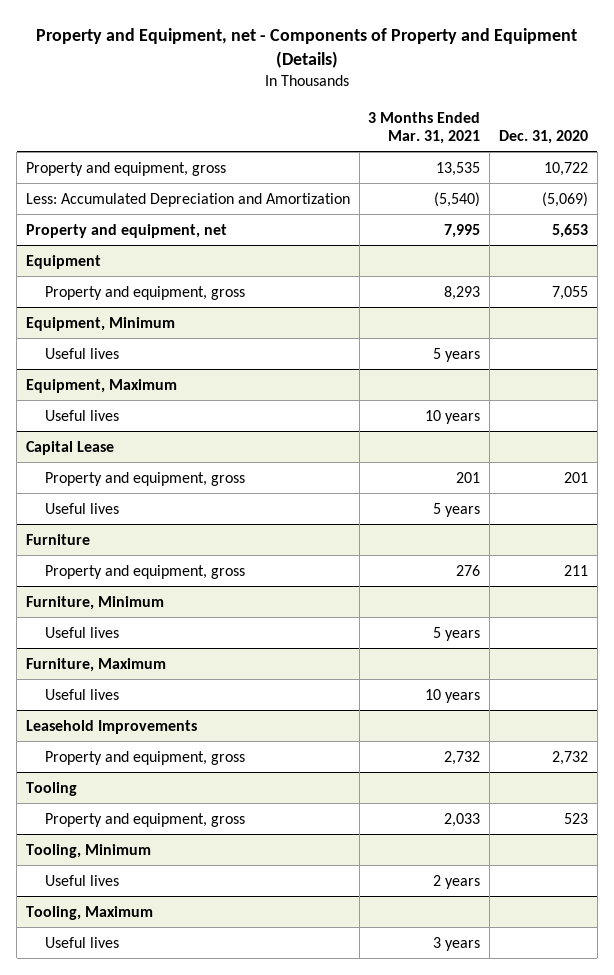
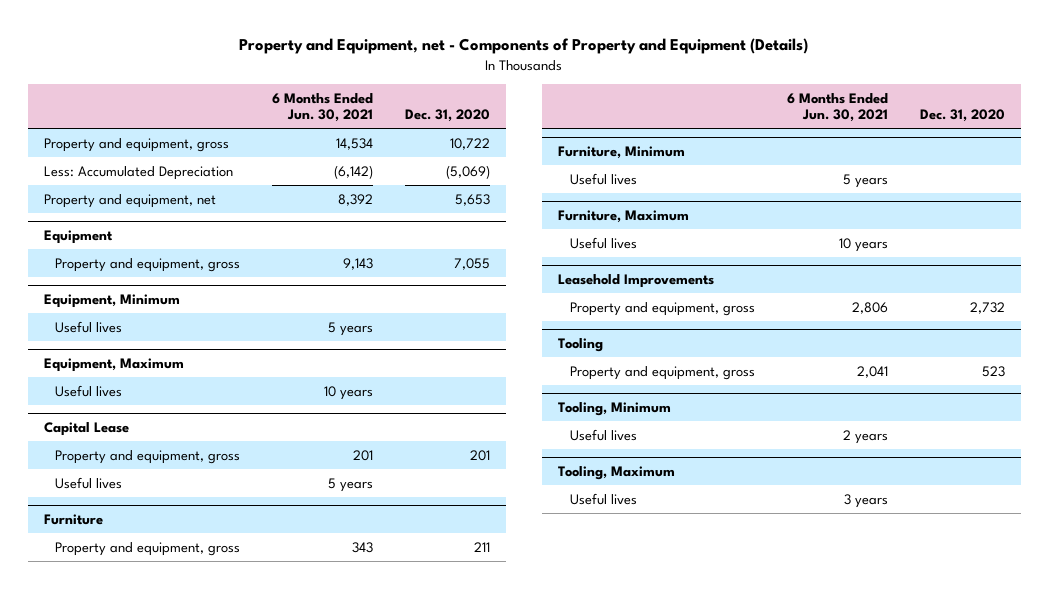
[368,111,481,145] 3 Months Ended Mar. 31, 2021 -> none
none -> [272,92,374,123] 6 Months Ended Jun. 30, 2021
[26,192,351,207] Less: Accumulated Depreciation and Amortization -> [43,165,233,180] Less: Accumulated Depreciation

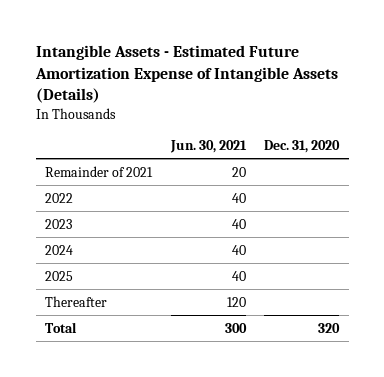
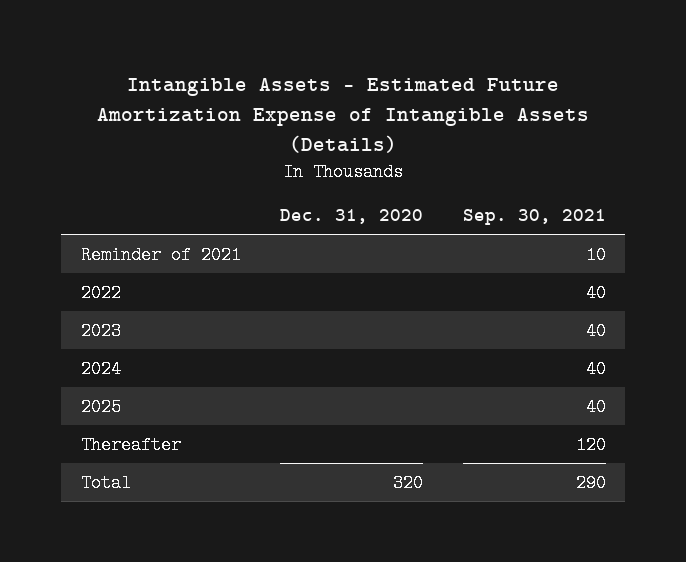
[169,139,247,153] Jun. 30, 2021 -> none
none -> [462,209,606,226] Sep. 30, 2021
[44,165,153,177] Remainder of 2021 -> [80,245,241,264] Reminder of 2021

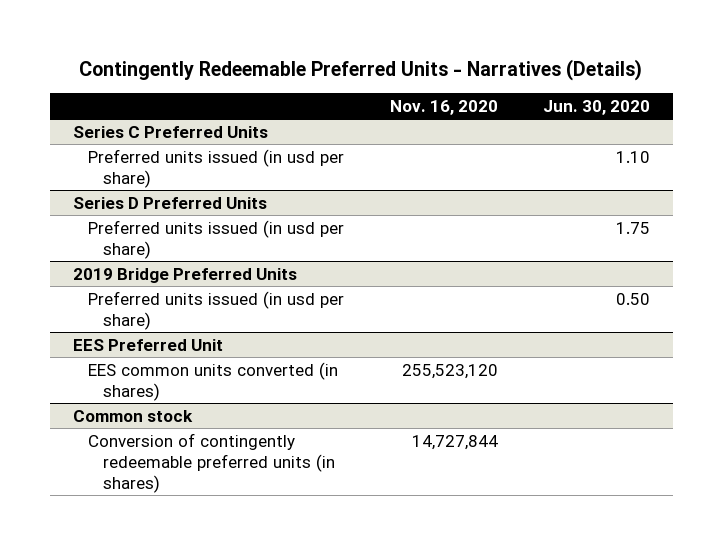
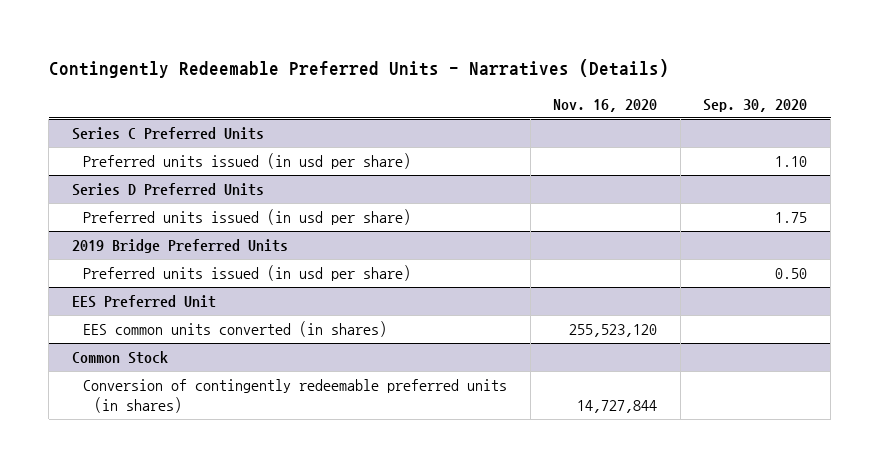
[542,99,650,115] Jun. 30, 2020 -> none
none -> [703,98,808,112] Sep. 30, 2020
[72,409,193,422] Common stock -> [71,351,168,365] Common Stock

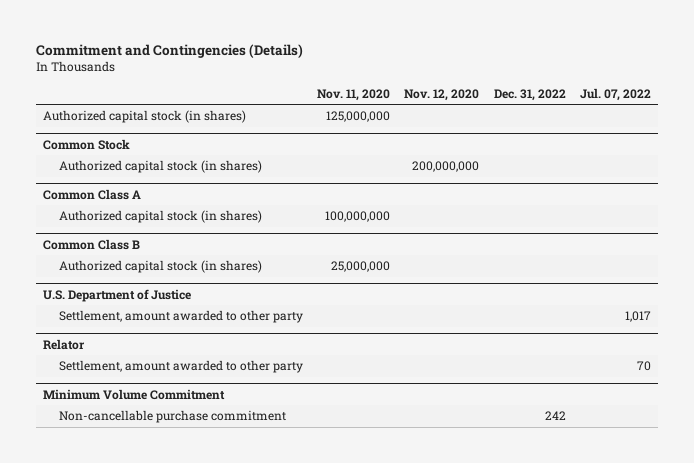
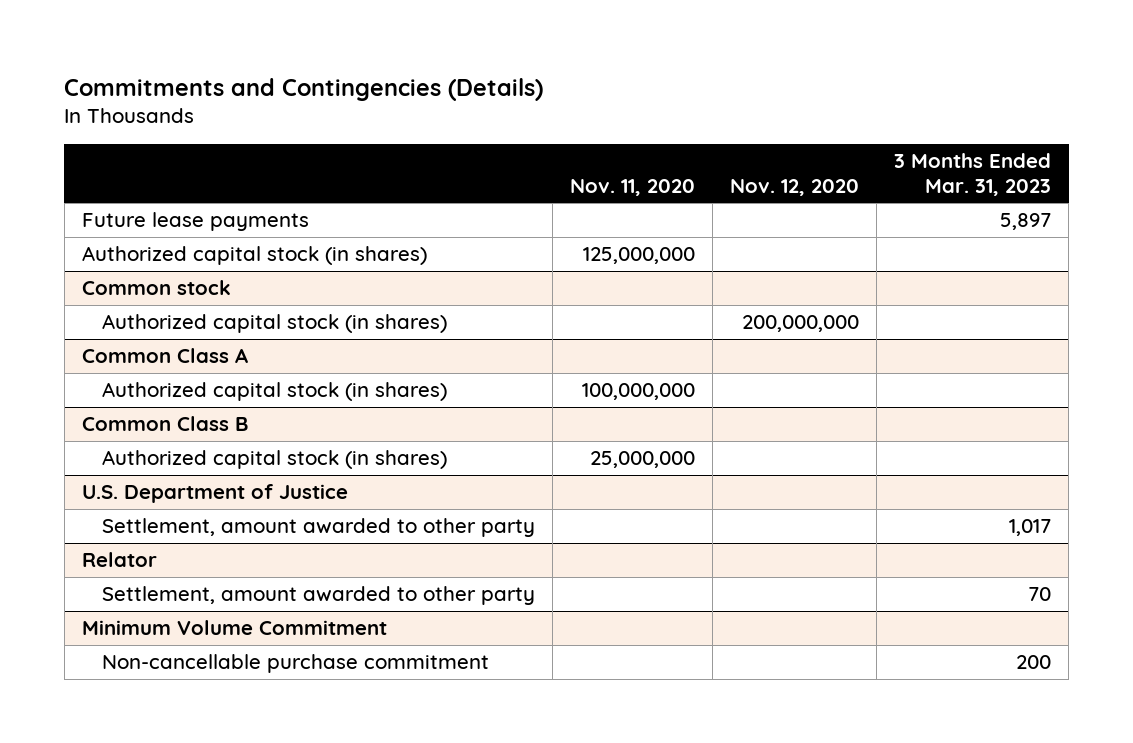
[36,43,304,58] Commitment and Contingencies (Details) -> [64,77,544,101] Commitments and Contingencies (Details)
[493,88,566,101] Dec. 31, 2022 -> none
[580,87,652,101] Jul. 07, 2022 -> none
none -> [894,153,1052,196] 3 Months Ended Mar. 31, 2023
none -> [81,212,309,232] Future lease payments
[43,138,131,150] Common Stock -> [81,280,231,296] Common stock

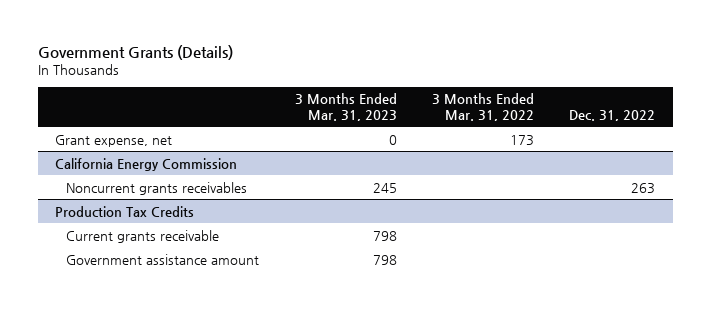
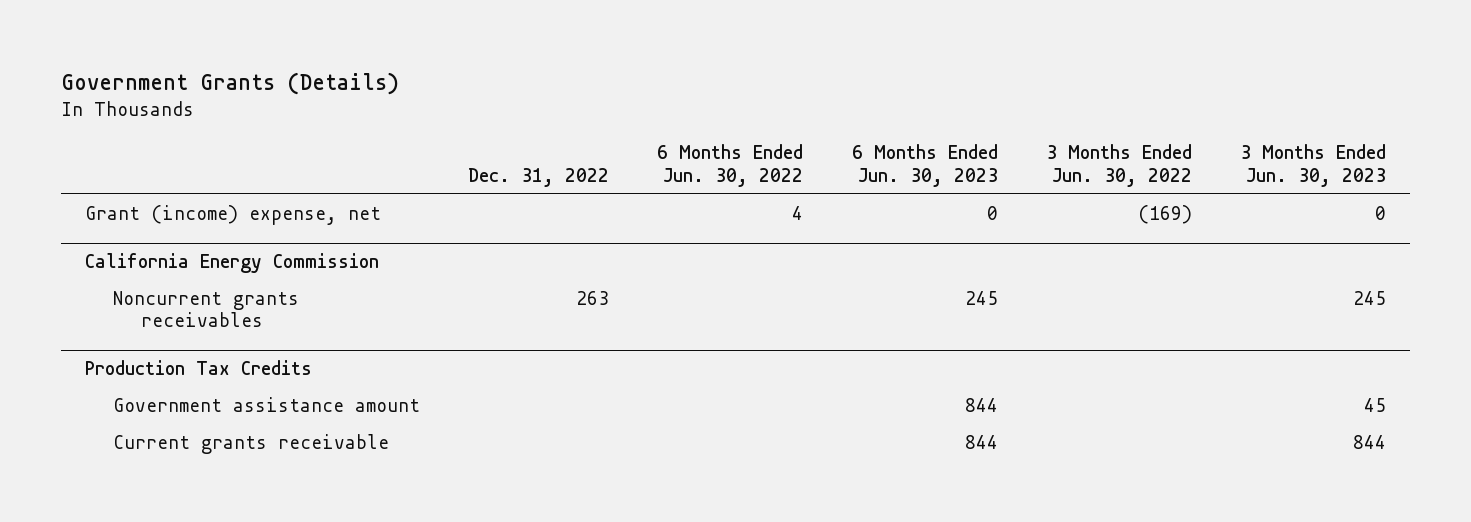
[294,93,397,121] 3 Months Ended Mar. 31, 2023 -> none
[431,93,534,121] 3 Months Ended Mar. 31, 2022 -> none
none -> [657,144,804,187] 6 Months Ended Jun. 30, 2022
none -> [851,144,998,187] 6 Months Ended Jun. 30, 2023
none -> [1045,144,1192,187] 3 Months Ended Jun. 30, 2022
none -> [1240,144,1387,187] 3 Months Ended Jun. 30, 2023
[55,134,173,147] Grant expense, net -> [84,204,381,225] Grant (income) expense, net
[66,229,220,243] Current grants receivable -> [113,433,390,454] Current grants receivable

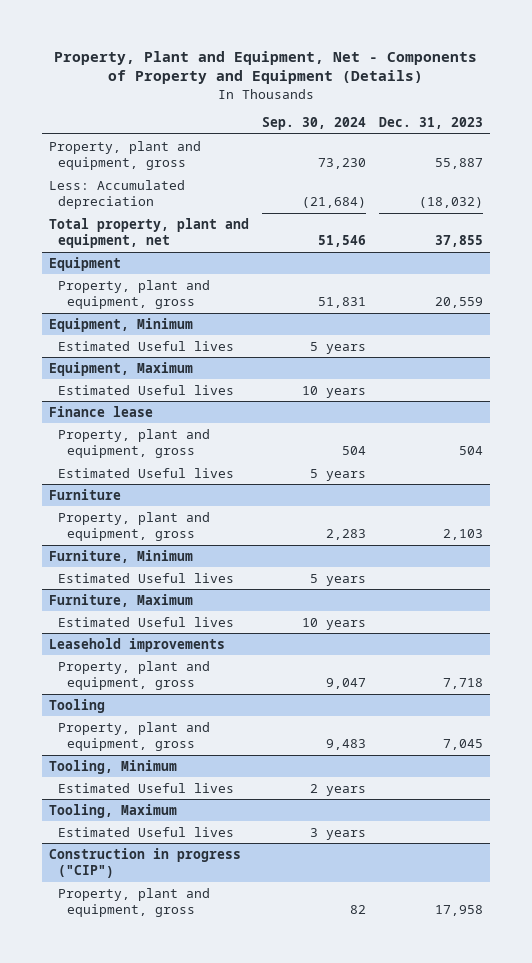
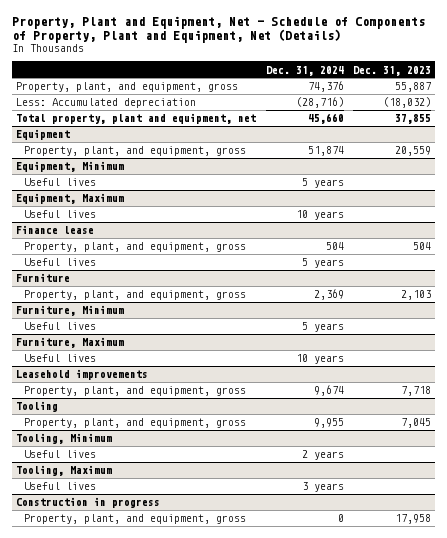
[54,50,478,85] Property, Plant and Equipment, Net - Components of Property and Equipment (Details) -> [11,15,425,44] Property, Plant and Equipment, Net - Schedule of Components of Property, Plant and Equipment, Net (Details)
[262,117,367,131] Sep. 30, 2024 -> none
none -> [265,65,344,76] Dec. 31, 2024
[48,140,201,171] Property, plant and equipment, gross -> [16,82,239,93] Property, plant, and equipment, gross
[57,279,210,310] Property, plant and equipment, gross -> [23,146,246,157] Property, plant, and equipment, gross
[57,340,234,351] Estimated Useful lives -> [23,178,96,187] Useful lives
[57,384,234,395] Estimated Useful lives -> [23,210,96,219] Useful lives
[57,428,210,459] Property, plant and equipment, gross -> [23,242,246,253] Property, plant, and equipment, gross
[57,467,234,478] Estimated Useful lives -> [23,258,96,267] Useful lives
[57,511,210,542] Property, plant and equipment, gross -> [23,290,246,301] Property, plant, and equipment, gross
[57,572,234,583] Estimated Useful lives -> [23,322,96,331] Useful lives
[57,616,234,627] Estimated Useful lives -> [23,354,96,363] Useful lives
[57,660,210,691] Property, plant and equipment, gross -> [23,386,246,397] Property, plant, and equipment, gross
[57,721,210,752] Property, plant and equipment, gross -> [23,418,246,429] Property, plant, and equipment, gross
[57,782,234,793] Estimated Useful lives -> [23,450,96,459] Useful lives
[57,826,234,837] Estimated Useful lives -> [23,482,96,491] Useful lives
[48,847,241,879] Construction in progress ("CIP") -> [16,497,161,509] Construction in progress
[57,887,210,918] Property, plant and equipment, gross -> [23,514,246,525] Property, plant, and equipment, gross

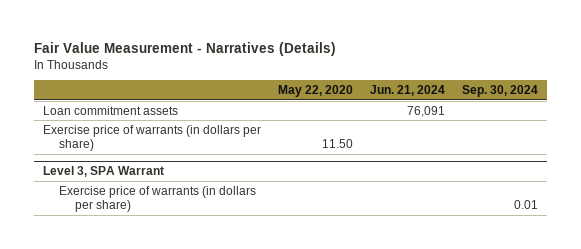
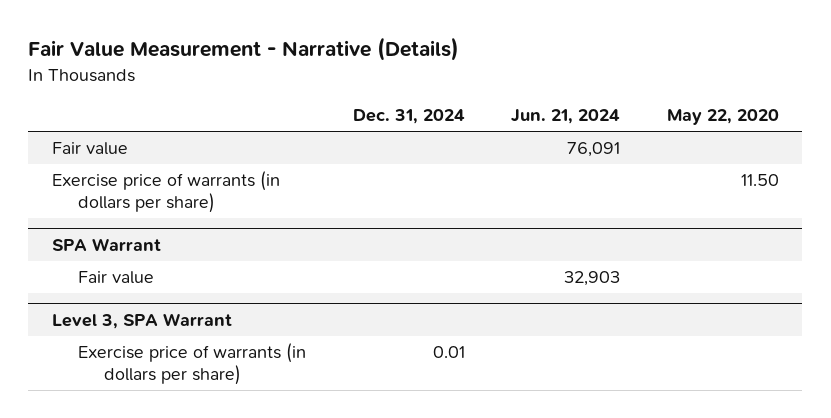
[34,41,337,56] Fair Value Measurement - Narratives (Details) -> [28,37,460,62] Fair Value Measurement - Narrative (Details)
[462,85,539,98] Sep. 30, 2024 -> none
none -> [352,109,465,125] Dec. 31, 2024
[42,105,178,115] Loan commitment assets -> [51,142,128,156] Fair value
none -> [51,238,161,252] SPA Warrant
none -> [77,271,154,285] Fair value

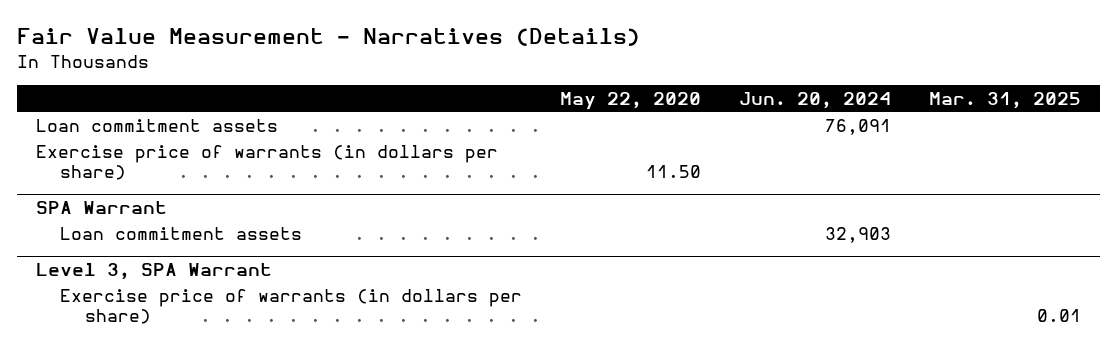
[28,37,460,62] Fair Value Measurement - Narrative (Details) -> [16,27,640,46] Fair Value Measurement - Narratives (Details)
[352,109,465,125] Dec. 31, 2024 -> none
[511,109,621,125] Jun. 21, 2024 -> none
none -> [739,92,892,110] Jun. 20, 2024
none -> [929,92,1082,110] Mar. 31, 2025
[51,142,128,156] Fair value -> [35,118,278,132] Loan commitment assets
[77,271,154,285] Fair value -> [60,226,303,240] Loan commitment assets

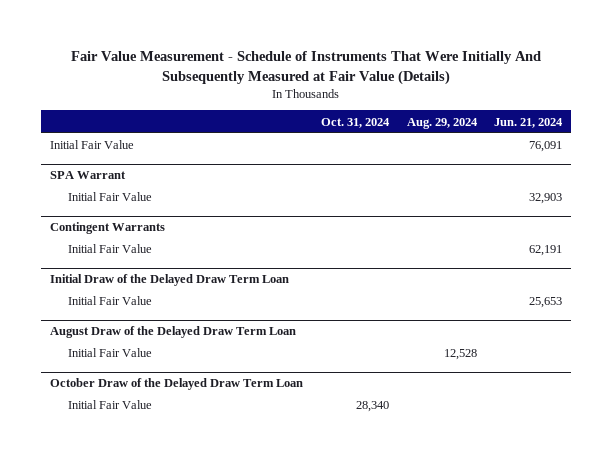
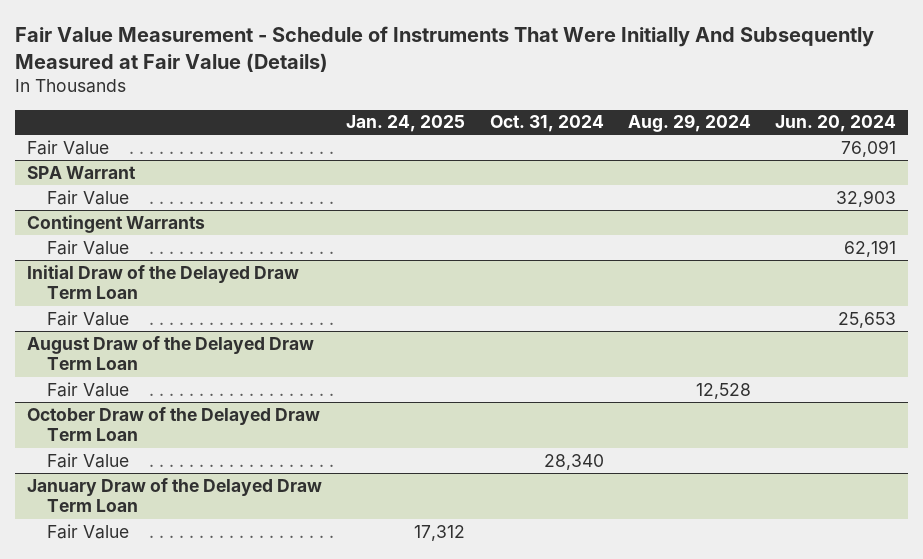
[494,117,564,128] Jun. 21, 2024 -> none
none -> [346,115,466,133] Jan. 24, 2025
none -> [775,115,897,133] Jun. 20, 2024
[49,140,134,150] Initial Fair Value -> [27,139,110,155] Fair Value
[68,192,153,202] Initial Fair Value -> [47,189,130,205] Fair Value
[68,244,153,254] Initial Fair Value -> [47,239,130,255] Fair Value
[68,296,153,306] Initial Fair Value -> [47,310,130,326] Fair Value
[68,348,153,358] Initial Fair Value -> [47,381,130,397] Fair Value
[68,400,153,410] Initial Fair Value -> [47,452,130,468] Fair Value
none -> [27,477,323,513] January Draw of the Delayed Draw Term Loan
none -> [47,523,130,539] Fair Value

